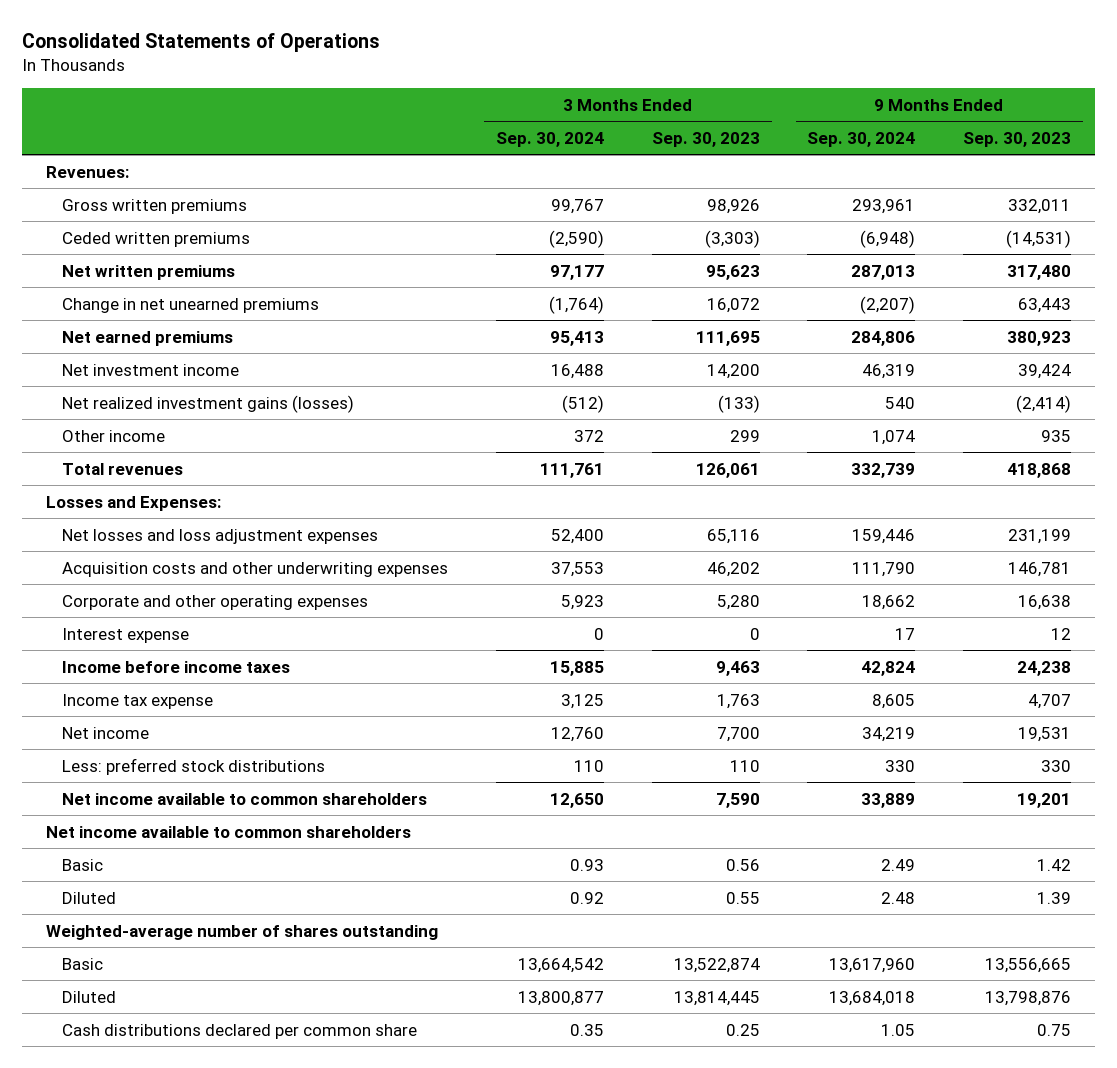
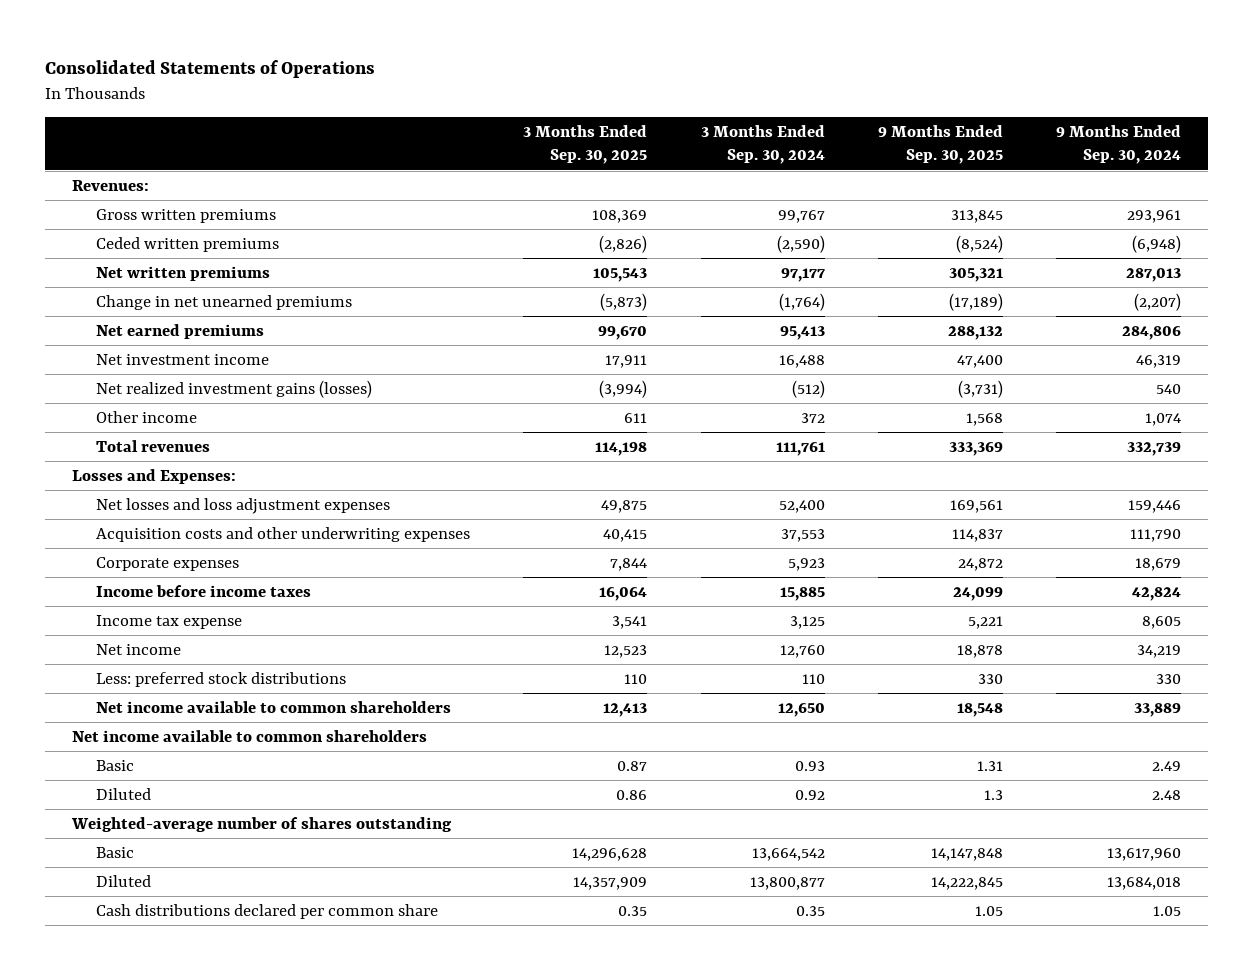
[651,131,760,147] Sep. 30, 2023 -> none
[963,131,1072,147] Sep. 30, 2023 -> none
none -> [523,124,648,165] 3 Months Ended Sep. 30, 2025
none -> [877,124,1003,165] 9 Months Ended Sep. 30, 2025
[61,594,368,610] Corporate and other operating expenses -> none
[61,627,189,643] Interest expense -> none
none -> [95,556,239,571] Corporate expenses

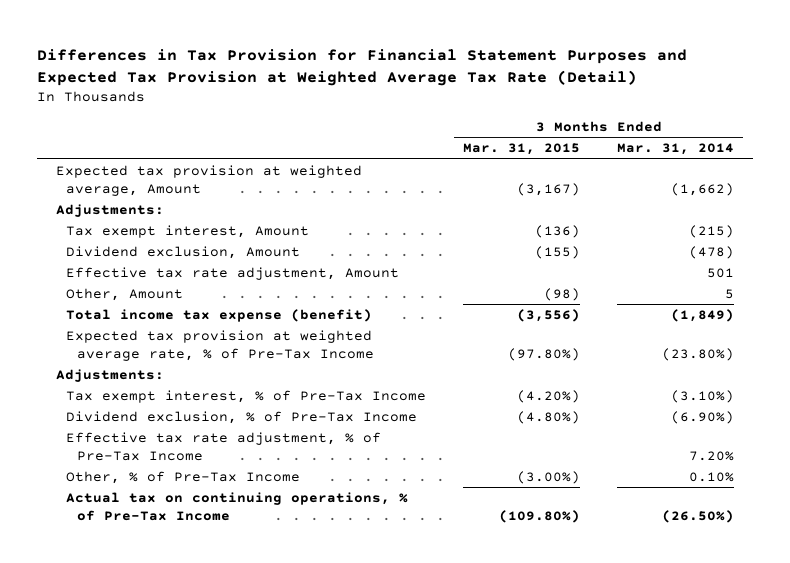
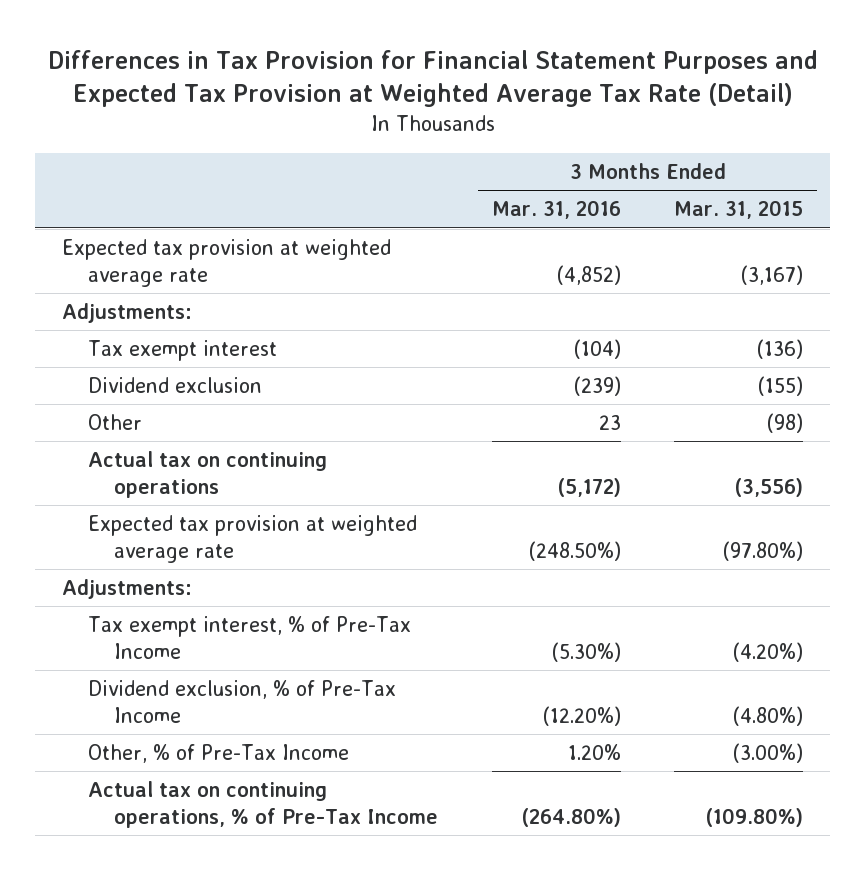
[617,143,735,156] Mar. 31, 2014 -> none
none -> [491,200,621,220] Mar. 31, 2016
[55,164,362,196] Expected tax provision at weighted average, Amount -> [62,239,392,287] Expected tax provision at weighted average rate
[66,266,400,280] Effective tax rate adjustment, Amount -> none
[66,224,310,238] Tax exempt interest, Amount -> [88,340,278,362] Tax exempt interest
[66,245,301,259] Dividend exclusion, Amount -> [88,377,263,394] Dividend exclusion
[66,287,184,301] Other, Amount -> [88,414,143,431] Other
[66,308,373,322] Total income tax expense (benefit) -> [88,451,328,498] Actual tax on continuing operations
[66,329,374,361] Expected tax provision at weighted average rate, % of Pre-Tax Income -> [88,515,418,563] Expected tax provision at weighted average rate
[66,431,382,461] Effective tax rate adjustment, % of Pre-Tax Income -> none

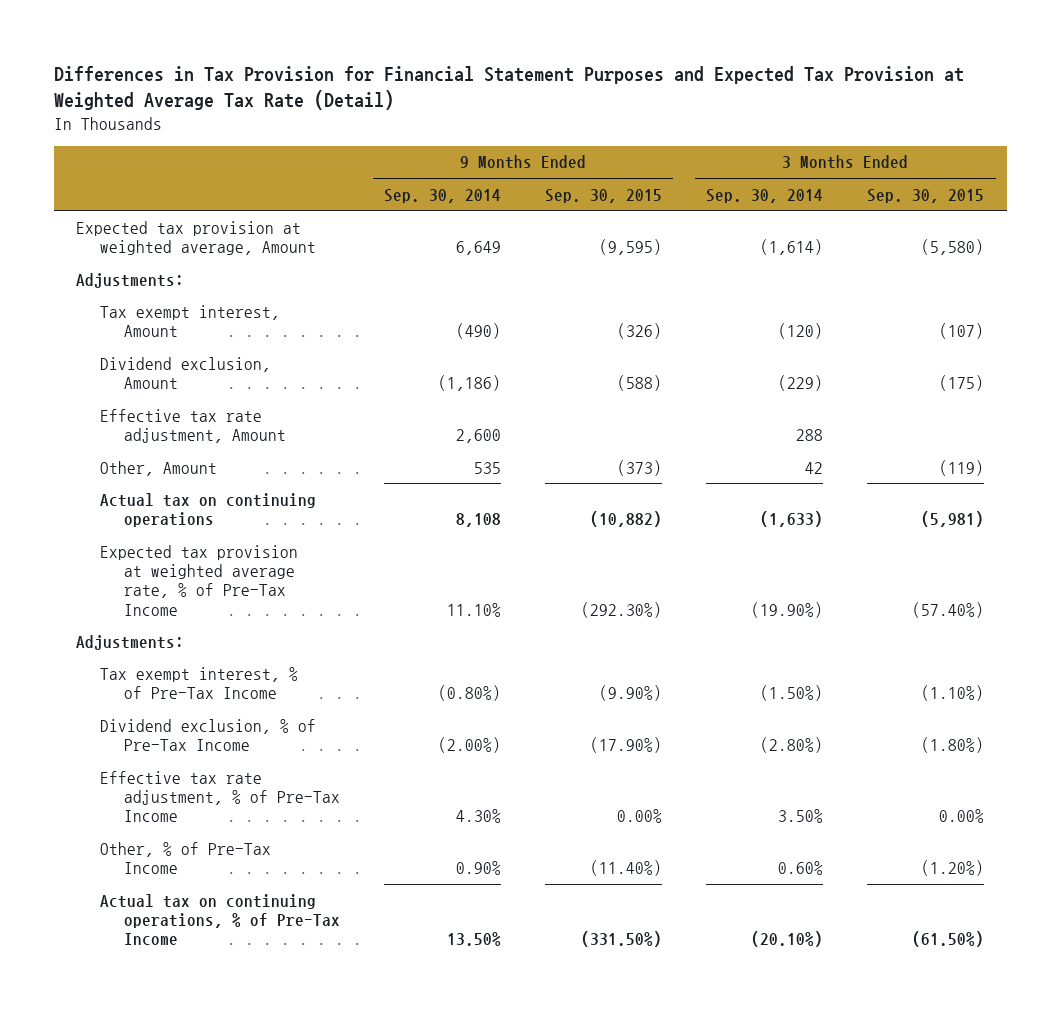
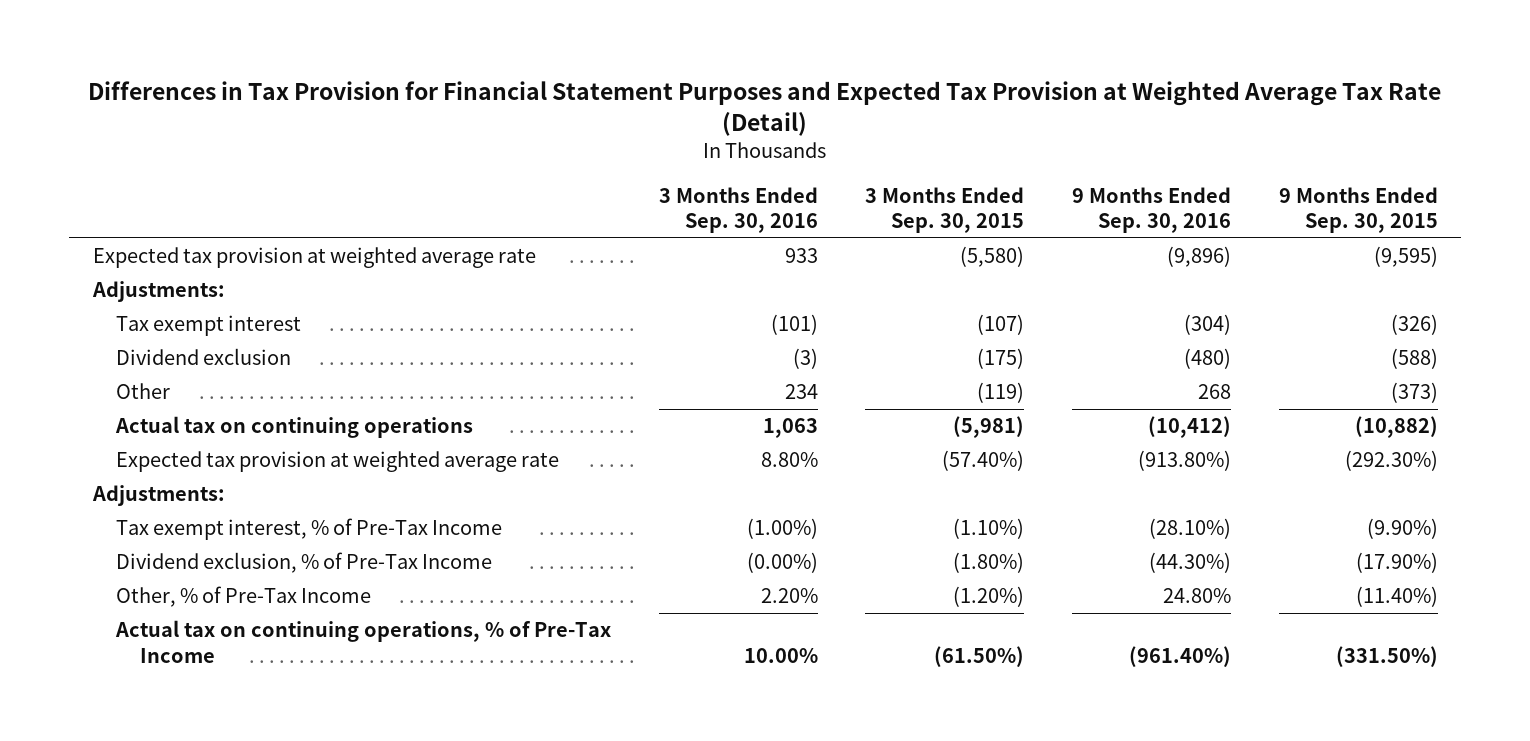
[383,188,501,203] Sep. 30, 2014 -> none
[706,188,824,203] Sep. 30, 2014 -> none
none -> [658,186,818,234] 3 Months Ended Sep. 30, 2016
none -> [1071,186,1231,234] 9 Months Ended Sep. 30, 2016
[76,220,316,255] Expected tax provision at weighted average, Amount -> [92,247,536,269] Expected tax provision at weighted average rate
[99,408,286,443] Effective tax rate adjustment, Amount -> none
[99,304,280,337] Tax exempt interest, Amount -> [116,315,302,337] Tax exempt interest
[99,356,271,389] Dividend exclusion, Amount -> [116,348,292,366] Dividend exclusion
[99,460,217,476] Other, Amount -> [116,383,171,400] Other
[99,544,298,616] Expected tax provision at weighted average rate, % of Pre-Tax Income -> [116,451,560,473] Expected tax provision at weighted average rate
[99,770,340,823] Effective tax rate adjustment, % of Pre-Tax Income -> none

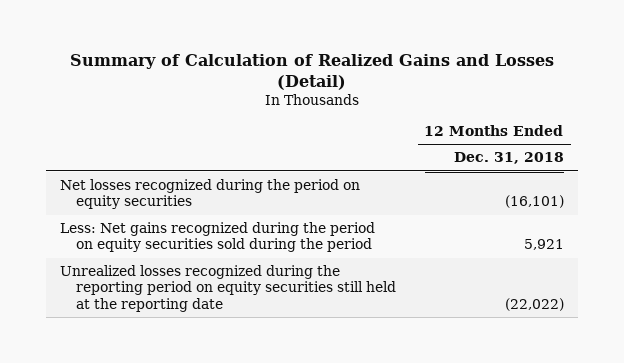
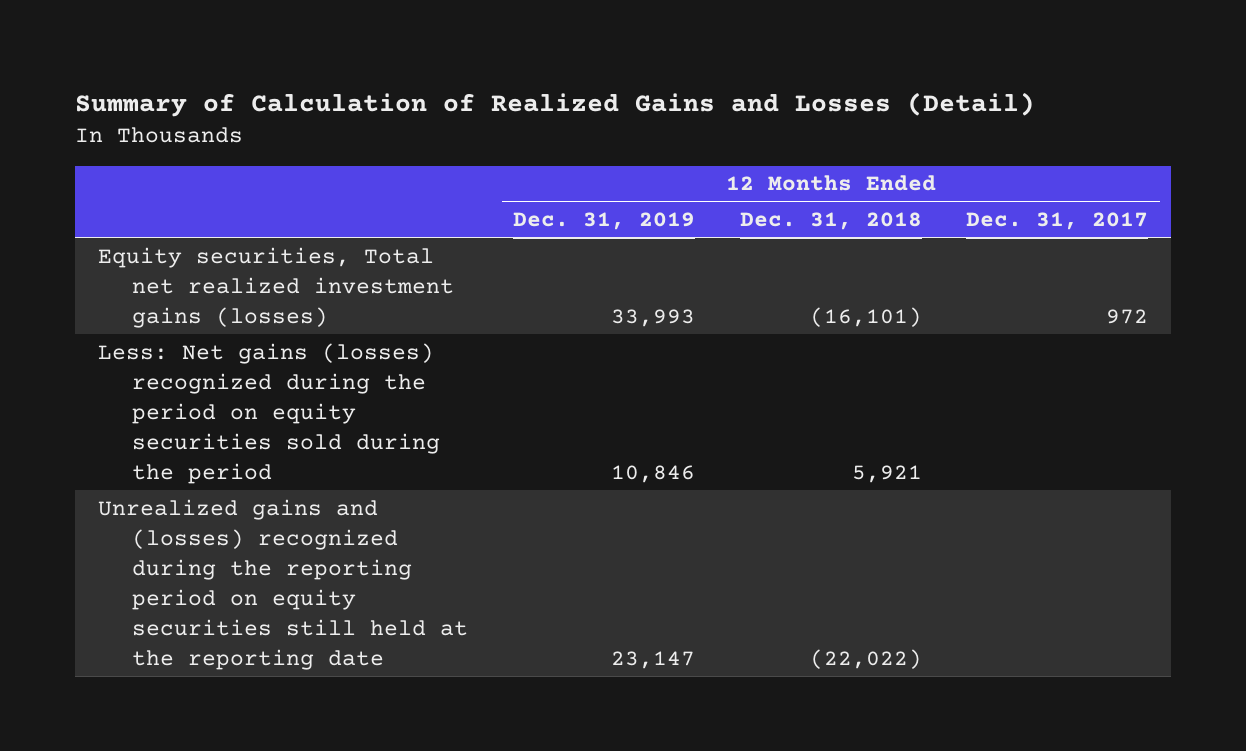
none -> [513,211,696,230] Dec. 31, 2019
none -> [966,211,1149,230] Dec. 31, 2017
[60,178,361,210] Net losses recognized during the period on equity securities -> [97,246,455,328] Equity securities, Total net realized investment gains (losses)
[60,221,376,253] Less: Net gains recognized during the period on equity securities sold during the period -> [97,342,441,484] Less: Net gains (losses) recognized during the period on equity securities sold during the period
[60,264,397,312] Unrealized losses recognized during the reporting period on equity securities still held at the reporting date -> [97,498,469,670] Unrealized gains and (losses) recognized during the reporting period on equity securities still held at the reporting date

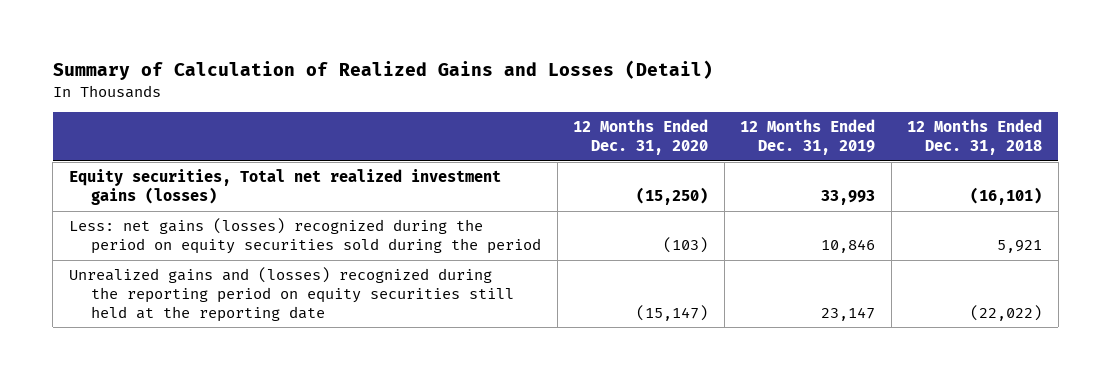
[966,211,1149,230] Dec. 31, 2017 -> none
none -> [573,119,709,156] 12 Months Ended Dec. 31, 2020
[97,342,441,484] Less: Net gains (losses) recognized during the period on equity securities sold during the period -> [68,218,542,254] Less: net gains (losses) recognized during the period on equity securities sold during the period

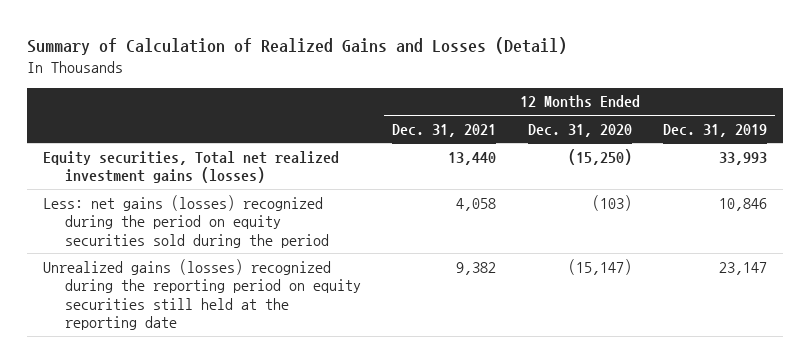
[907,119,1043,156] 12 Months Ended Dec. 31, 2018 -> none
none -> [392,123,497,137] Dec. 31, 2021
[68,267,515,322] Unrealized gains and (losses) recognized during the reporting period on equity securities still held at the reporting date -> [42,258,361,330] Unrealized gains (losses) recognized during the reporting period on equity securities still held at the reporting date

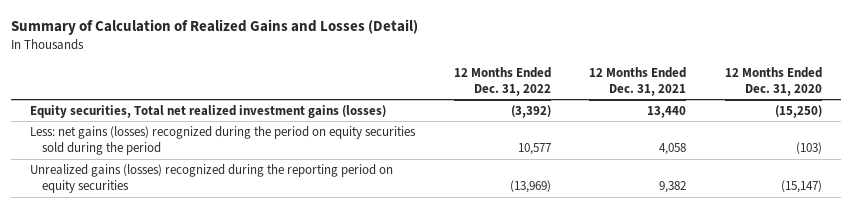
[663,123,768,137] Dec. 31, 2019 -> none
none -> [453,66,551,96] 12 Months Ended Dec. 31, 2022
[42,258,361,330] Unrealized gains (losses) recognized during the reporting period on equity securities still held at the reporting date -> [30,163,394,194] Unrealized gains (losses) recognized during the reporting period on equity securities

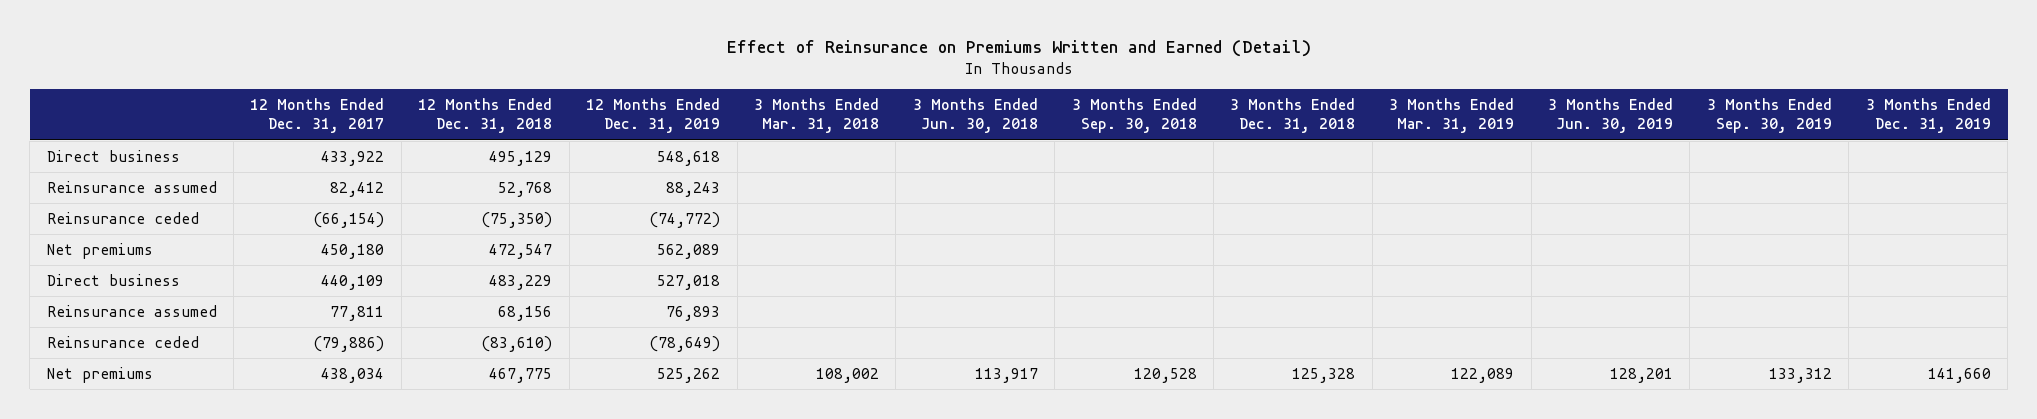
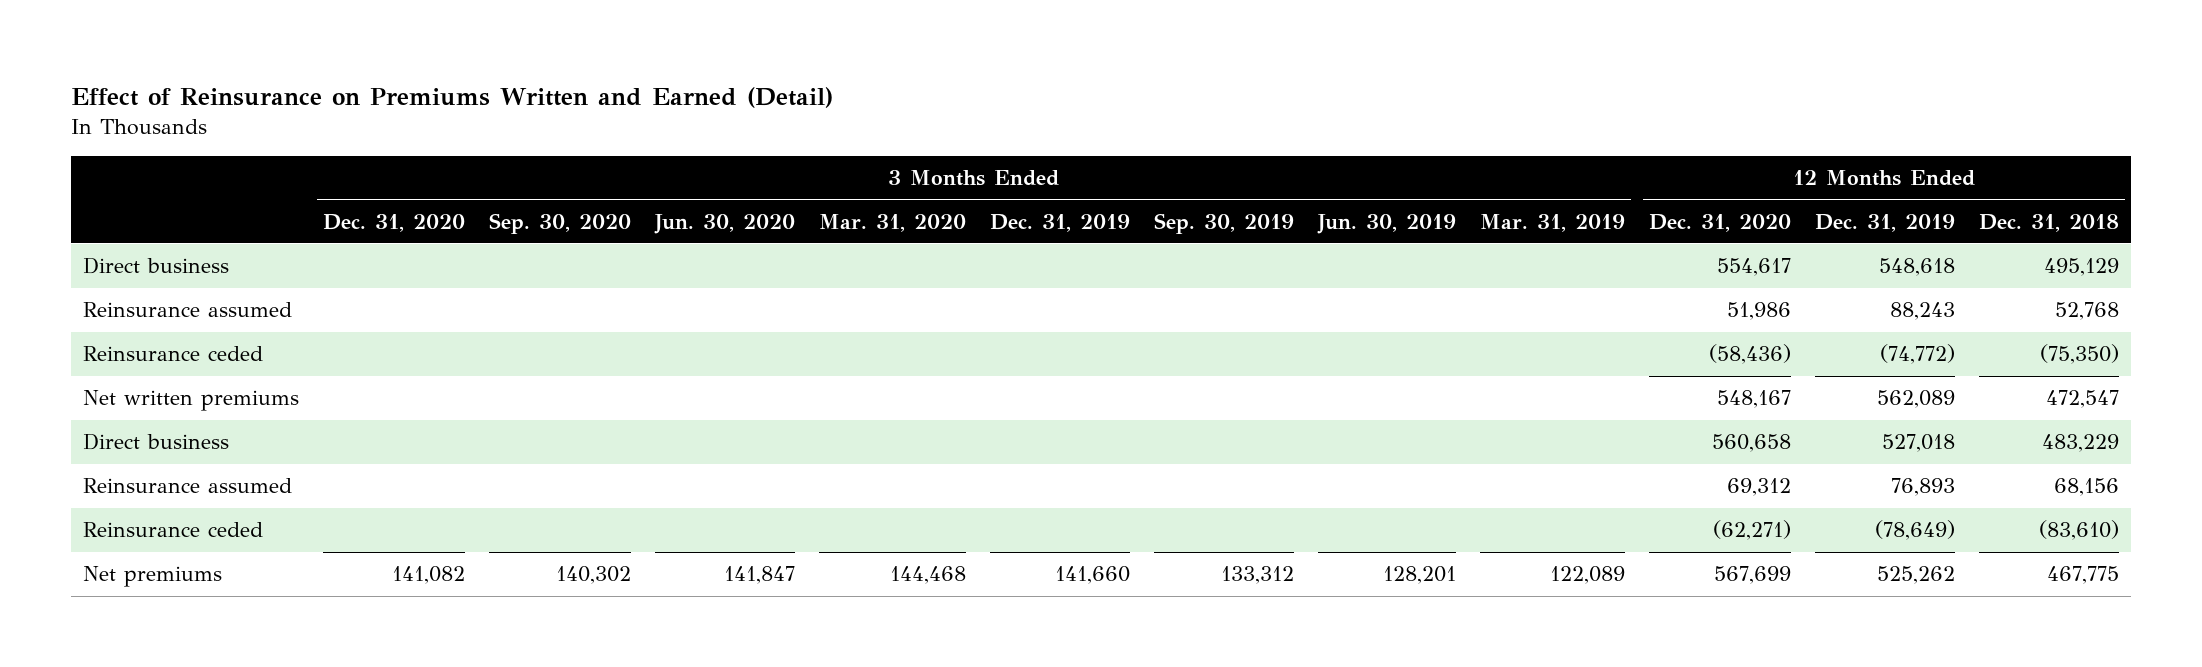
[250,98,385,134] 12 Months Ended Dec. 31, 2017 -> none
[753,98,879,134] 3 Months Ended Mar. 31, 2018 -> none
[912,98,1038,134] 3 Months Ended Jun. 30, 2018 -> none
[1071,98,1197,134] 3 Months Ended Sep. 30, 2018 -> none
[1230,98,1356,134] 3 Months Ended Dec. 31, 2018 -> none
none -> [322,213,465,232] Dec. 31, 2020
none -> [488,212,631,234] Sep. 30, 2020
none -> [653,213,795,234] Jun. 30, 2020
none -> [818,213,966,232] Mar. 31, 2020
none -> [1648,213,1791,232] Dec. 31, 2020
[46,242,153,259] Net premiums -> [82,390,299,412] Net written premiums

